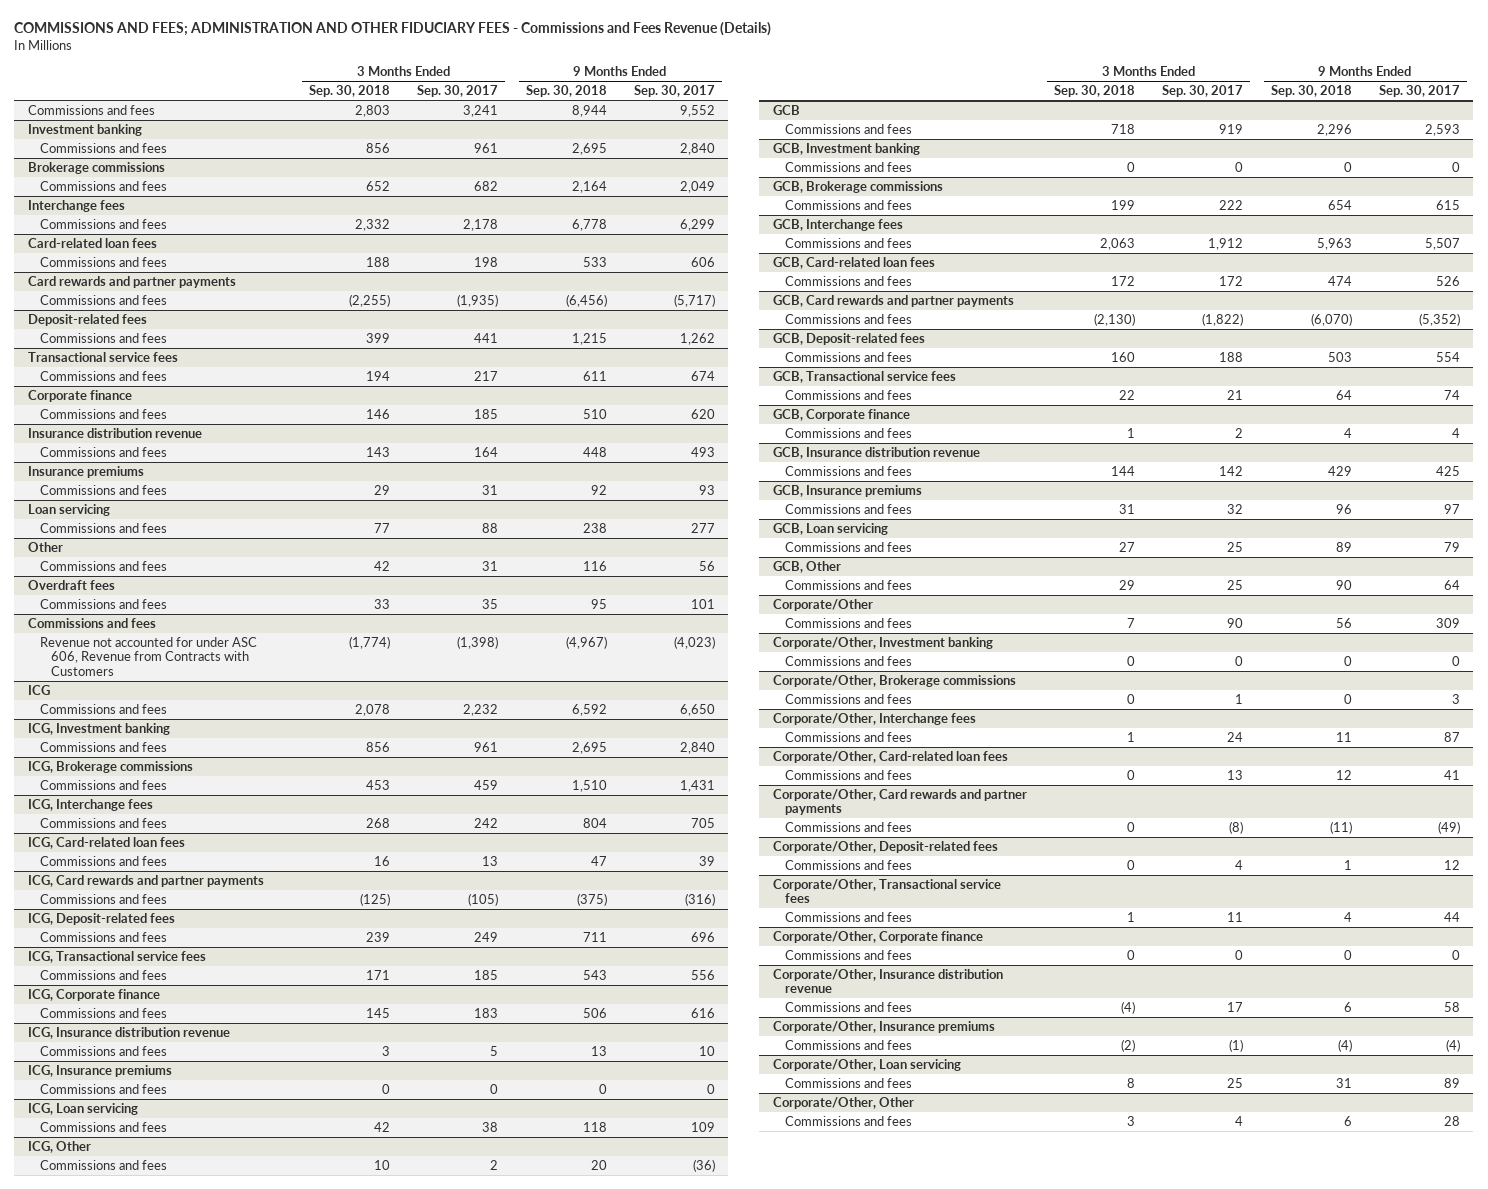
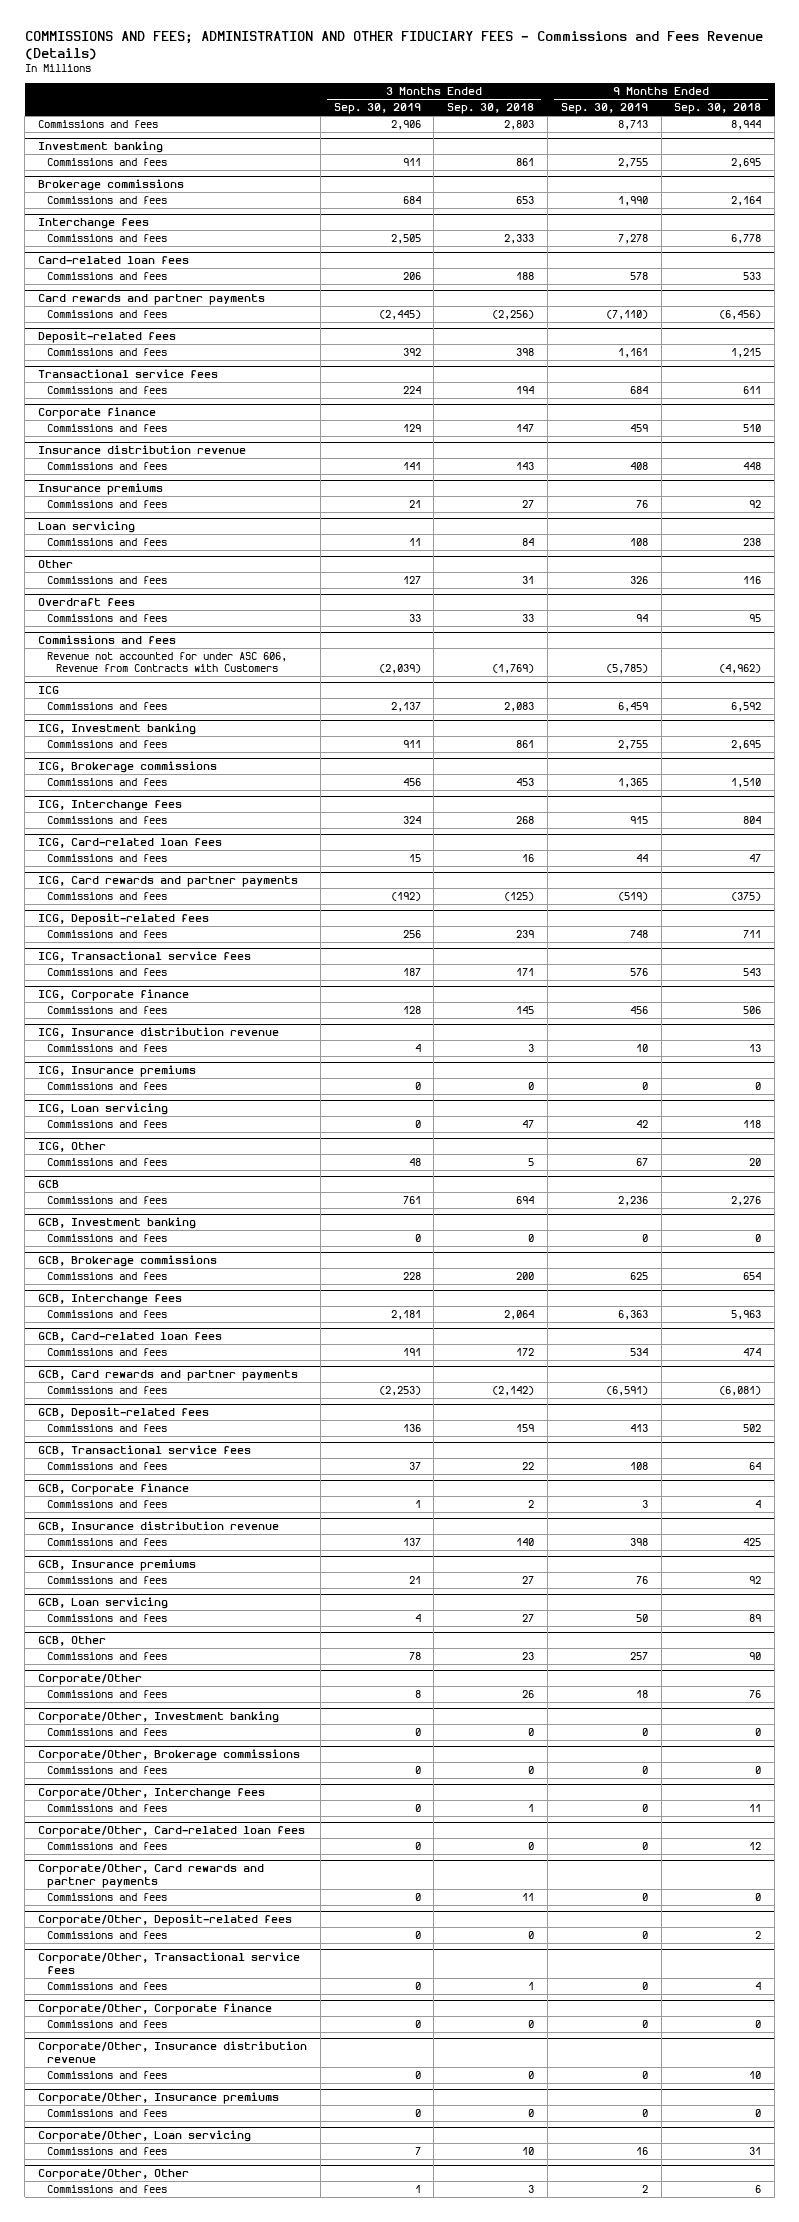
[417,85,499,98] Sep. 30, 2017 -> none
[633,85,715,98] Sep. 30, 2017 -> none
none -> [333,103,421,115] Sep. 30, 2019
none -> [560,103,648,115] Sep. 30, 2019
[366,142,391,153] 856 -> [516,158,535,167] 861
[366,180,391,191] 652 -> [516,196,535,205] 653
[355,218,391,231] 2,332 -> [504,234,535,245] 2,333
[349,293,391,307] (2,255) -> [492,310,535,321] (2,256)
[366,332,391,343] 399 -> [516,348,535,357] 398
[366,408,391,419] 146 -> [516,424,535,433] 147
[374,484,391,495] 29 -> [522,500,535,509] 27
[374,522,391,533] 77 -> [522,538,535,547] 84
[374,560,391,571] 42 -> [522,576,535,585] 31
[349,635,391,649] (1,774) -> [492,664,535,675] (1,769)
[565,635,607,649] (4,967) -> [719,664,762,675] (4,962)
[355,703,391,716] 2,078 -> [504,702,535,713] 2,083
[366,741,391,752] 856 -> [516,740,535,749] 861
[374,1121,391,1132] 42 -> [522,1120,535,1129] 47
[374,1159,391,1170] 10 -> [528,1158,535,1167] 5
[1111,123,1136,134] 718 -> [516,1196,535,1205] 694
[1316,123,1352,136] 2,296 -> [731,1196,762,1207] 2,276
[1111,199,1136,210] 199 -> [516,1272,535,1281] 200
[1100,237,1136,250] 2,063 -> [504,1310,535,1321] 2,064
[1094,312,1136,326] (2,130) -> [492,1386,535,1397] (2,142)
[1310,312,1352,326] (6,070) -> [719,1386,762,1397] (6,081)
[1111,351,1136,362] 160 -> [516,1424,535,1433] 159
[1327,351,1352,362] 503 -> [743,1424,762,1433] 502
[1127,427,1136,438] 1 -> [528,1500,535,1509] 2
[1111,465,1136,476] 144 -> [516,1538,535,1547] 140
[1327,465,1352,476] 429 -> [743,1538,762,1547] 425
[1119,503,1136,514] 31 -> [522,1576,535,1585] 27
[1335,503,1352,514] 96 -> [749,1576,762,1585] 92
[1119,579,1136,590] 29 -> [522,1652,535,1661] 23
[1127,617,1136,628] 7 -> [522,1690,535,1699] 26
[1335,617,1352,628] 56 -> [749,1690,762,1699] 76
[1127,821,1136,832] 0 -> [522,1893,535,1902] 11
[1329,820,1352,834] (11) -> [755,1893,762,1902] 0
[1343,859,1352,870] 1 -> [755,1931,762,1940] 2
[1121,1000,1136,1014] (4) -> [528,2071,535,2080] 0
[1343,1001,1352,1012] 6 -> [749,2071,762,2080] 10
[1121,1038,1136,1052] (2) -> [528,2109,535,2118] 0
[1337,1038,1352,1052] (4) -> [755,2109,762,2118] 0
[1127,1077,1136,1088] 8 -> [522,2147,535,2156] 10

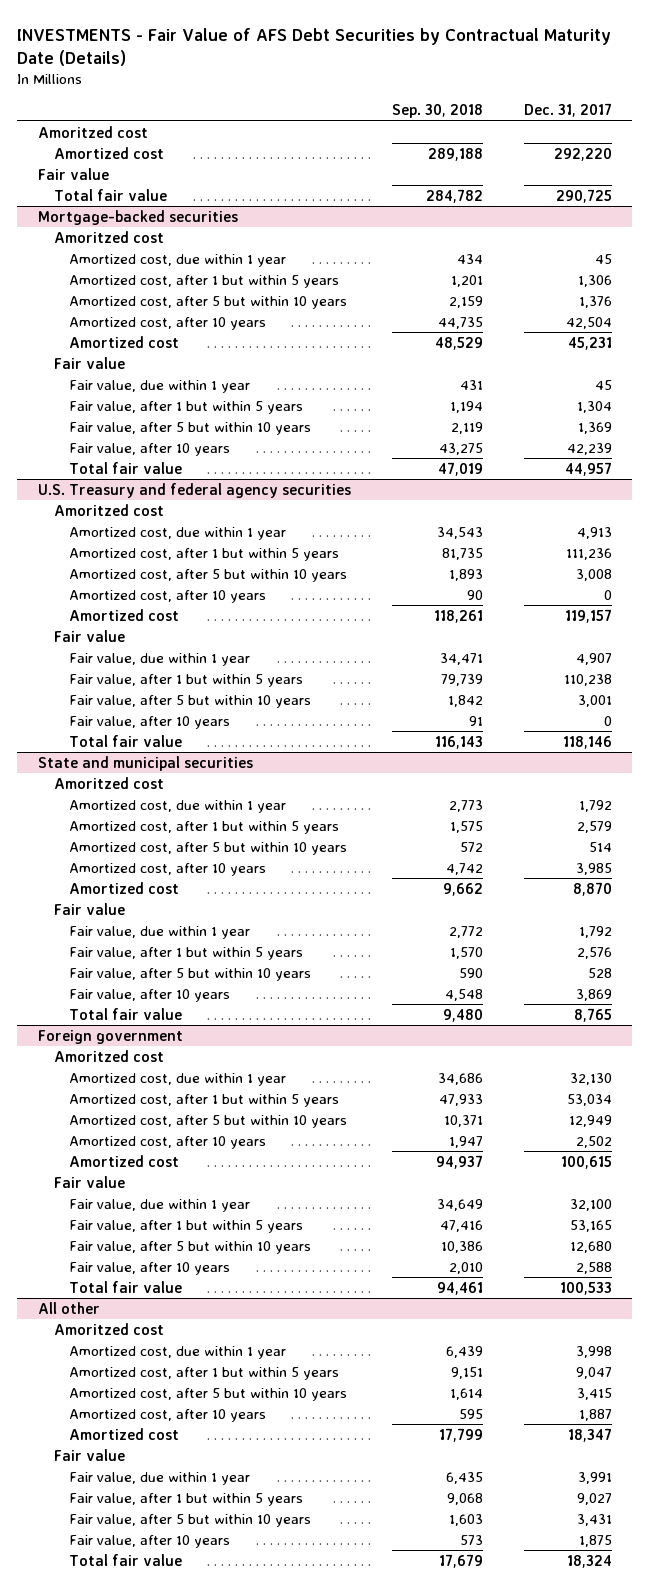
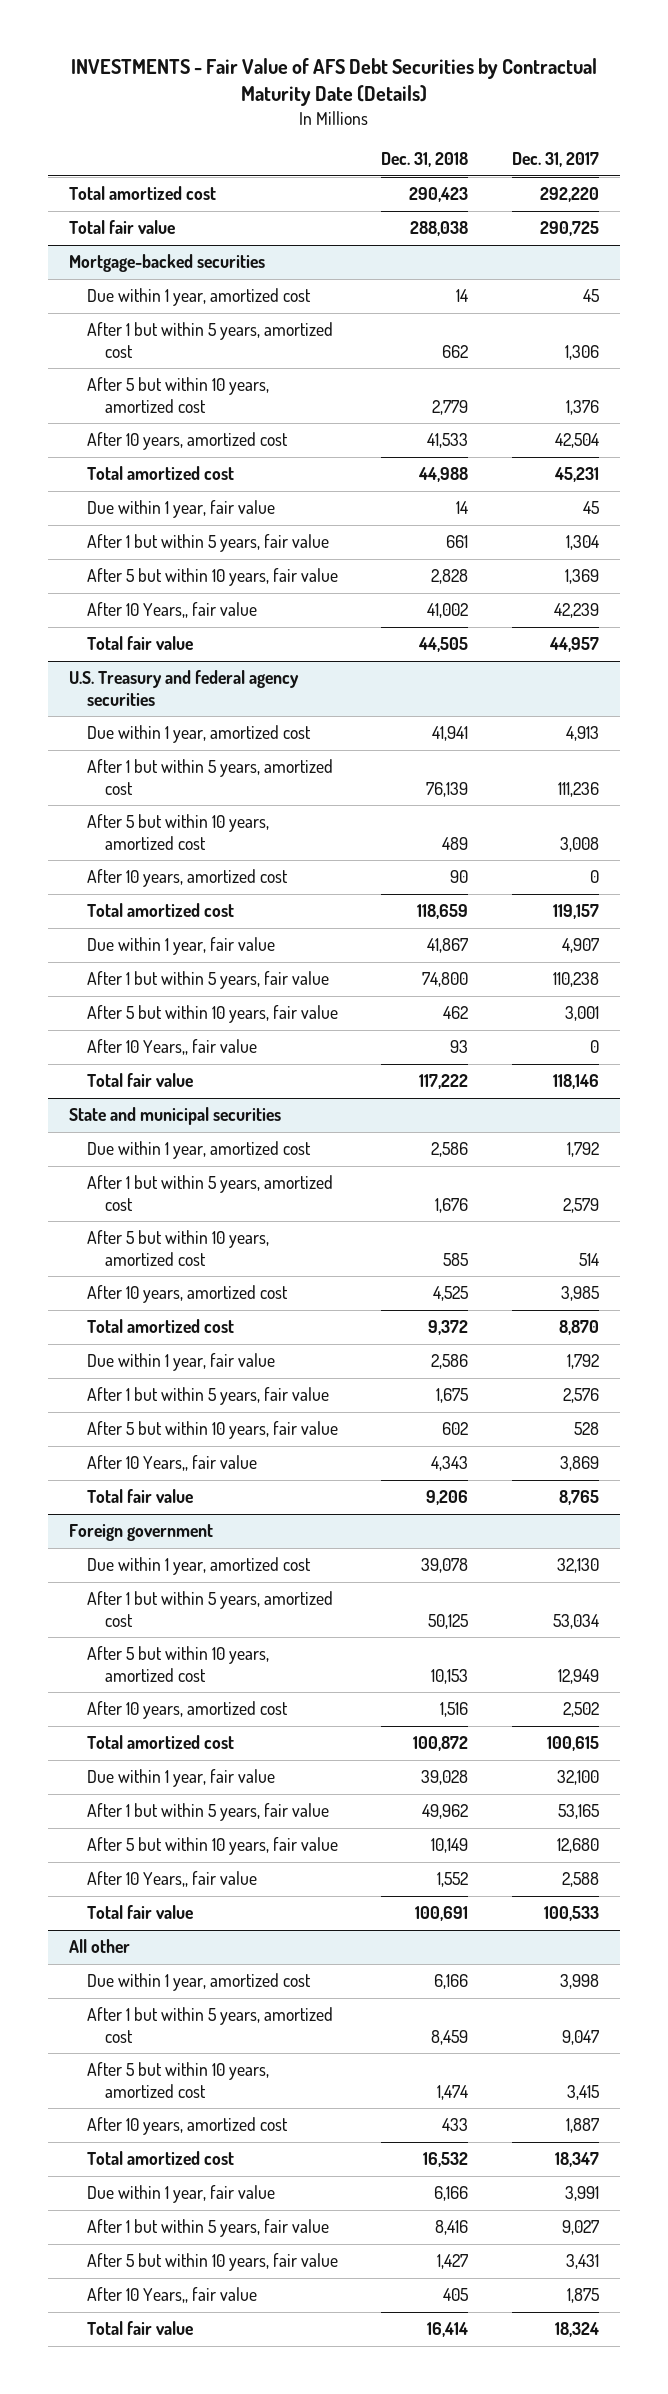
[391,104,483,119] Sep. 30, 2018 -> none
none -> [381,152,469,168] Dec. 31, 2018
[37,125,148,138] Amoritzed cost -> none
[37,167,109,180] Fair value -> none
[53,146,164,159] Amortized cost -> [69,186,217,201] Total amortized cost
[53,230,164,243] Amoritzed cost -> none
[53,356,125,369] Fair value -> none
[69,253,287,267] Amortized cost, due within 1 year -> [87,288,312,307] Due within 1 year, amortized cost
[69,274,340,288] Amortized cost, after 1 but within 5 years -> [87,322,334,358] After 1 but within 5 years, amortized cost
[69,295,348,309] Amortized cost, after 5 but within 10 years -> [87,377,270,413] After 5 but within 10 years, amortized cost
[69,316,267,330] Amortized cost, after 10 years -> [87,432,289,451] After 10 years, amortized cost
[69,335,180,348] Amortized cost -> [87,466,235,481] Total amortized cost
[69,379,251,393] Fair value, due within 1 year -> [87,500,276,519] Due within 1 year, fair value
[69,400,304,414] Fair value, after 1 but within 5 years -> [87,534,330,553] After 1 but within 5 years, fair value
[69,421,312,435] Fair value, after 5 but within 10 years -> [87,568,339,587] After 5 but within 10 years, fair value
[69,442,231,456] Fair value, after 10 years -> [87,602,258,619] After 10 Years,, fair value
[53,503,164,516] Amoritzed cost -> none
[53,629,125,642] Fair value -> none
[69,526,287,540] Amortized cost, due within 1 year -> [87,725,312,744] Due within 1 year, amortized cost
[69,547,340,561] Amortized cost, after 1 but within 5 years -> [87,759,334,795] After 1 but within 5 years, amortized cost
[69,568,348,582] Amortized cost, after 5 but within 10 years -> [87,814,270,850] After 5 but within 10 years, amortized cost
[69,589,267,603] Amortized cost, after 10 years -> [87,869,289,888] After 10 years, amortized cost
[69,608,180,621] Amortized cost -> [87,903,235,918] Total amortized cost
[69,652,251,666] Fair value, due within 1 year -> [87,937,276,956] Due within 1 year, fair value
[69,673,304,687] Fair value, after 1 but within 5 years -> [87,971,330,990] After 1 but within 5 years, fair value
[69,694,312,708] Fair value, after 5 but within 10 years -> [87,1005,339,1024] After 5 but within 10 years, fair value
[69,715,231,729] Fair value, after 10 years -> [87,1039,258,1056] After 10 Years,, fair value
[53,776,164,789] Amoritzed cost -> none
[53,902,125,915] Fair value -> none
[69,799,287,813] Amortized cost, due within 1 year -> [87,1141,312,1160] Due within 1 year, amortized cost
[69,820,340,834] Amortized cost, after 1 but within 5 years -> [87,1175,334,1211] After 1 but within 5 years, amortized cost
[69,841,348,855] Amortized cost, after 5 but within 10 years -> [87,1230,270,1266] After 5 but within 10 years, amortized cost
[69,862,267,876] Amortized cost, after 10 years -> [87,1285,289,1304] After 10 years, amortized cost
[69,881,180,894] Amortized cost -> [87,1319,235,1334] Total amortized cost
[69,925,251,939] Fair value, due within 1 year -> [87,1353,276,1372] Due within 1 year, fair value
[69,946,304,960] Fair value, after 1 but within 5 years -> [87,1387,330,1406] After 1 but within 5 years, fair value
[69,967,312,981] Fair value, after 5 but within 10 years -> [87,1421,339,1440] After 5 but within 10 years, fair value
[69,988,231,1002] Fair value, after 10 years -> [87,1455,258,1472] After 10 Years,, fair value
[53,1049,164,1062] Amoritzed cost -> none
[53,1175,125,1188] Fair value -> none
[69,1072,287,1086] Amortized cost, due within 1 year -> [87,1557,312,1576] Due within 1 year, amortized cost
[69,1093,340,1107] Amortized cost, after 1 but within 5 years -> [87,1591,334,1627] After 1 but within 5 years, amortized cost
[69,1114,348,1128] Amortized cost, after 5 but within 10 years -> [87,1646,270,1682] After 5 but within 10 years, amortized cost
[69,1135,267,1149] Amortized cost, after 10 years -> [87,1701,289,1720] After 10 years, amortized cost
[69,1154,180,1167] Amortized cost -> [87,1735,235,1750] Total amortized cost
[69,1198,251,1212] Fair value, due within 1 year -> [87,1769,276,1788] Due within 1 year, fair value
[69,1219,304,1233] Fair value, after 1 but within 5 years -> [87,1803,330,1822] After 1 but within 5 years, fair value
[69,1240,312,1254] Fair value, after 5 but within 10 years -> [87,1837,339,1856] After 5 but within 10 years, fair value
[69,1261,231,1275] Fair value, after 10 years -> [87,1871,258,1888] After 10 Years,, fair value
[53,1322,164,1335] Amoritzed cost -> none
[53,1448,125,1461] Fair value -> none
[69,1345,287,1359] Amortized cost, due within 1 year -> [87,1973,312,1992] Due within 1 year, amortized cost
[69,1366,340,1380] Amortized cost, after 1 but within 5 years -> [87,2007,334,2043] After 1 but within 5 years, amortized cost
[69,1387,348,1401] Amortized cost, after 5 but within 10 years -> [87,2062,270,2098] After 5 but within 10 years, amortized cost
[69,1408,267,1422] Amortized cost, after 10 years -> [87,2117,289,2136] After 10 years, amortized cost
[69,1427,180,1440] Amortized cost -> [87,2151,235,2166] Total amortized cost
[69,1471,251,1485] Fair value, due within 1 year -> [87,2185,276,2204] Due within 1 year, fair value
[69,1492,304,1506] Fair value, after 1 but within 5 years -> [87,2219,330,2238] After 1 but within 5 years, fair value
[69,1513,312,1527] Fair value, after 5 but within 10 years -> [87,2253,339,2272] After 5 but within 10 years, fair value
[69,1534,231,1548] Fair value, after 10 years -> [87,2287,258,2304] After 10 Years,, fair value

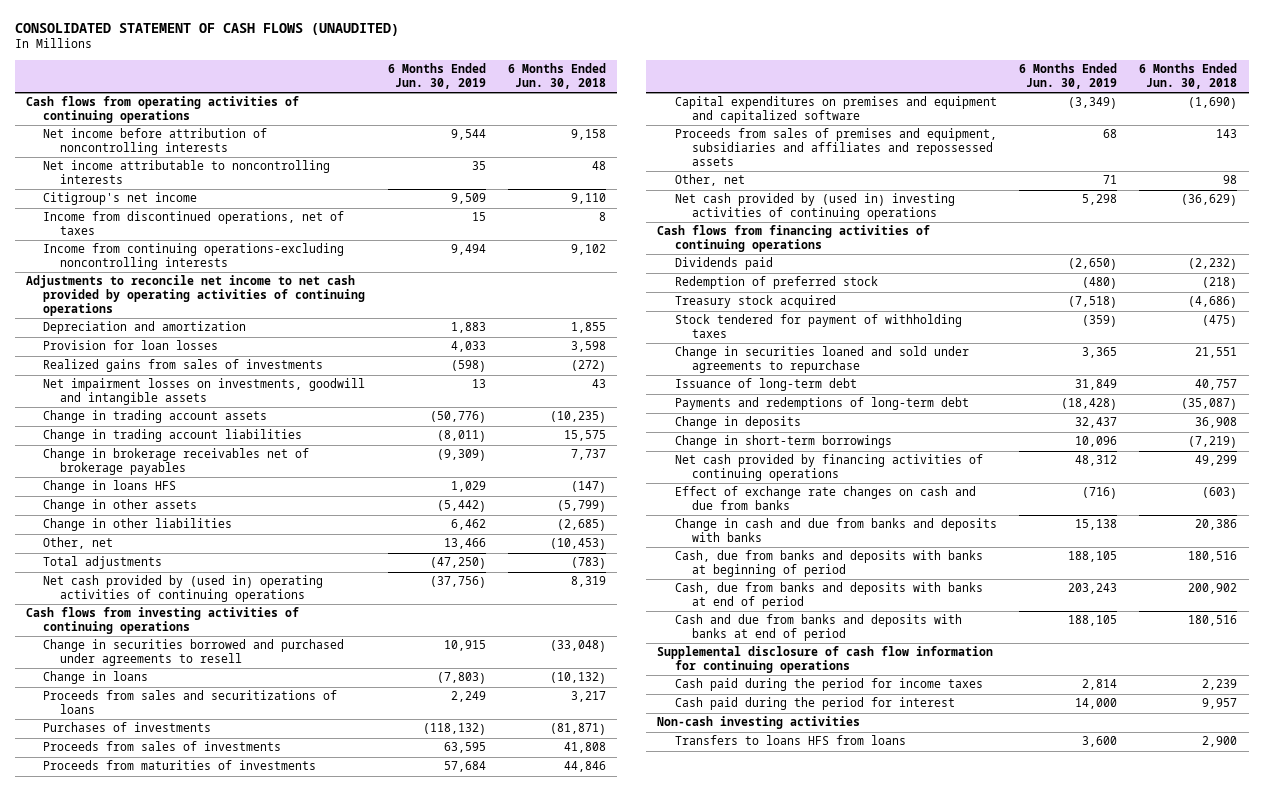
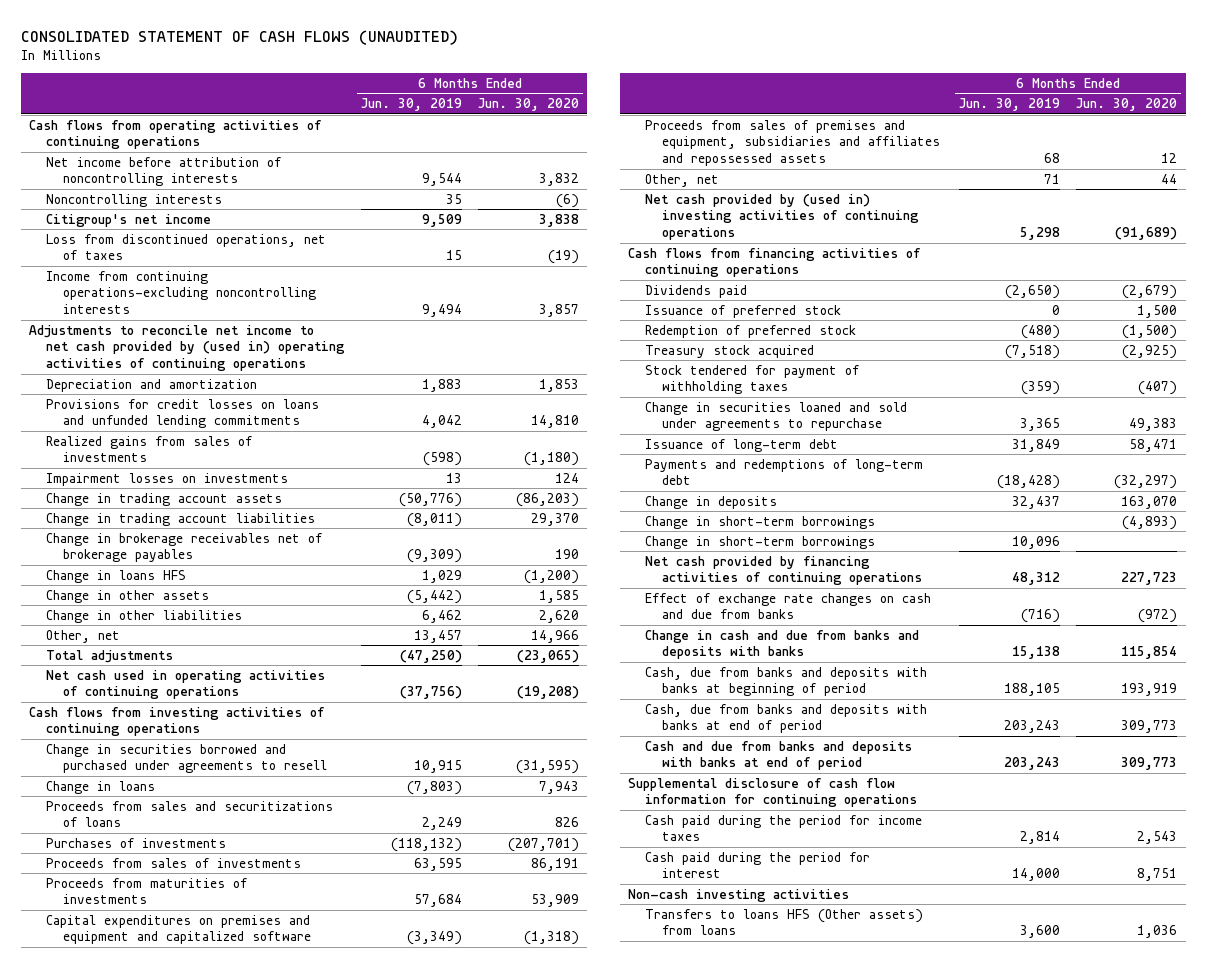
[507,63,606,90] 6 Months Ended Jun. 30, 2018 -> none
none -> [477,98,579,112] Jun. 30, 2020
[43,160,331,185] Net income attributable to noncontrolling interests -> [46,193,223,207] Noncontrolling interests
[43,211,345,236] Income from discontinued operations, net of taxes -> [46,233,327,261] Loss from discontinued operations, net of taxes
[25,275,366,316] Adjustments to reconcile net income to net cash provided by operating activities of continuing operations -> [29,324,346,372] Adjustments to reconcile net income to net cash provided by (used in) operating activities of continuing operations
[43,340,219,351] Provision for loan losses -> none
none -> [46,398,320,429] Provisions for credit losses on loans and unfunded lending commitments
[43,378,366,406] Net impairment losses on investments, goodwill and intangible assets -> [46,472,289,486] Impairment losses on investments
[443,538,486,550] 13,466 -> [413,629,462,643] 13,457
[43,575,324,603] Net cash provided by (used in) operating activities of continuing operations -> [46,669,326,700] Net cash used in operating activities of continuing operations
none -> [645,304,842,318] Issuance of preferred stock
none -> [645,515,876,529] Change in short-term borrowings
[1067,615,1117,627] 188,105 -> [1004,757,1061,771] 203,243
[674,735,906,746] Transfers to loans HFS from loans -> [645,908,924,936] Transfers to loans HFS (Other assets) from loans

